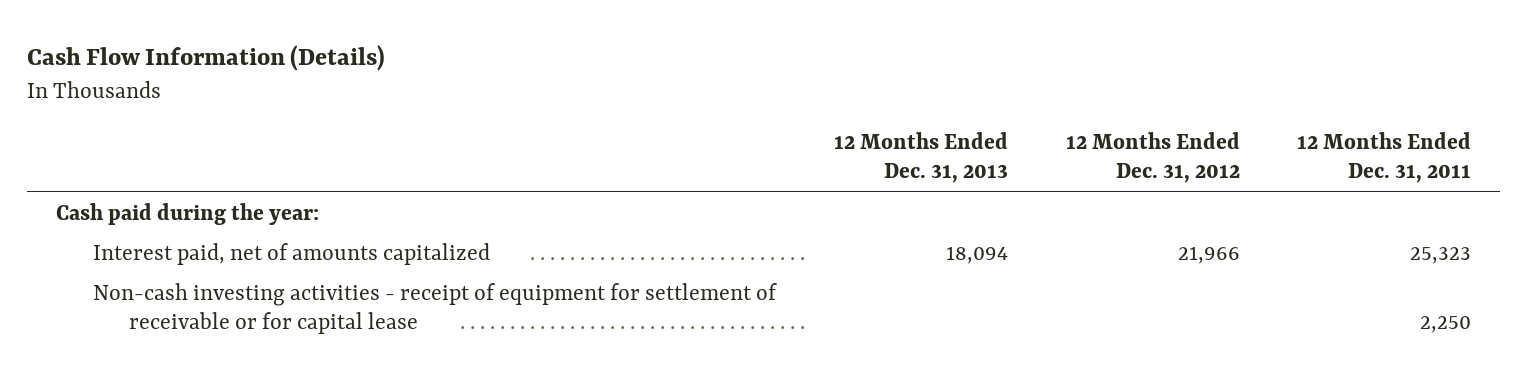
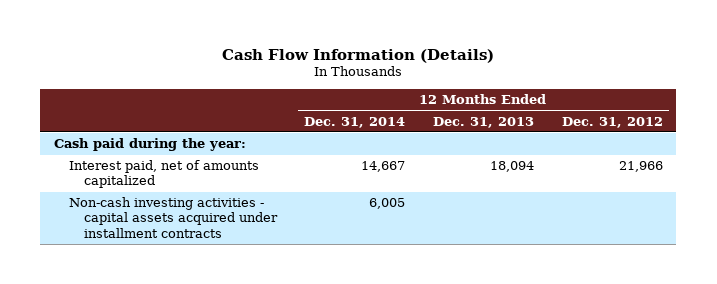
[1297,132,1472,184] 12 Months Ended Dec. 31, 2011 -> none
none -> [304,116,406,128] Dec. 31, 2014
[92,283,777,335] Non-cash investing activities - receipt of equipment for settlement of receivable or for capital lease -> [68,197,278,238] Non-cash investing activities - capital assets acquired under installment contracts

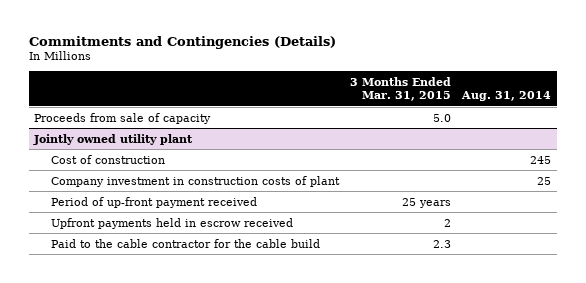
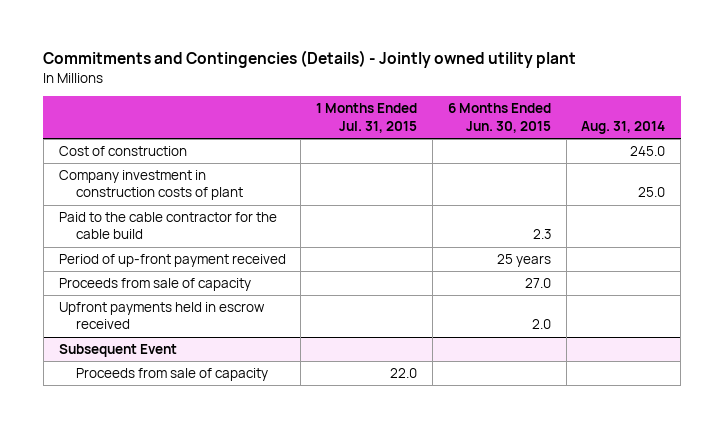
[28,35,336,49] Commitments and Contingencies (Details) -> [43,50,577,69] Commitments and Contingencies (Details) - Jointly owned utility plant
[350,77,452,101] 3 Months Ended Mar. 31, 2015 -> none
none -> [316,103,418,133] 1 Months Ended Jul. 31, 2015
none -> [447,103,551,133] 6 Months Ended Jun. 30, 2015
none -> [58,146,187,157] Cost of construction
none -> [58,170,244,201] Company investment in construction costs of plant
none -> [58,212,277,240] Paid to the cable contractor for the cable build
none -> [58,254,286,268] Period of up-front payment received
[50,154,165,164] Cost of construction -> none
[50,175,340,187] Company investment in construction costs of plant -> none
[50,196,257,208] Period of up-front payment received -> none
[50,217,293,229] Upfront payments held in escrow received -> none
[50,238,320,248] Paid to the cable contractor for the cable build -> none
none -> [58,302,265,330] Upfront payments held in escrow received
[33,133,194,145] Jointly owned utility plant -> [58,344,177,358] Subsequent Event
none -> [76,368,269,382] Proceeds from sale of capacity

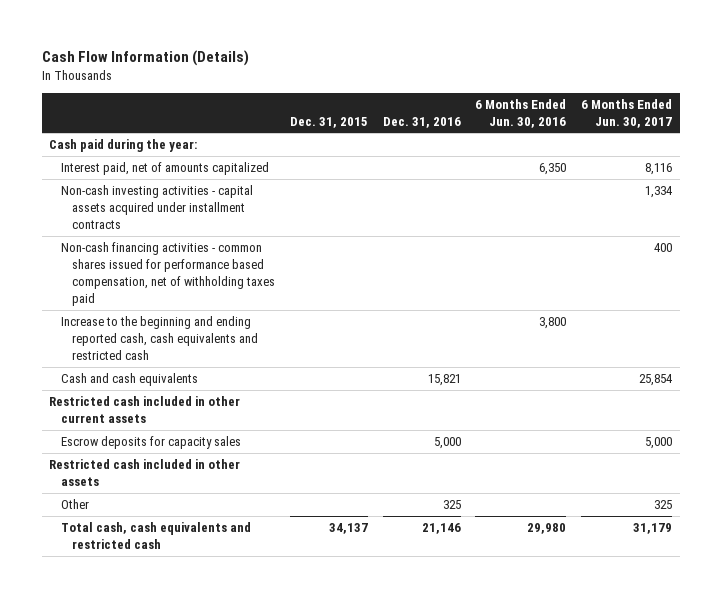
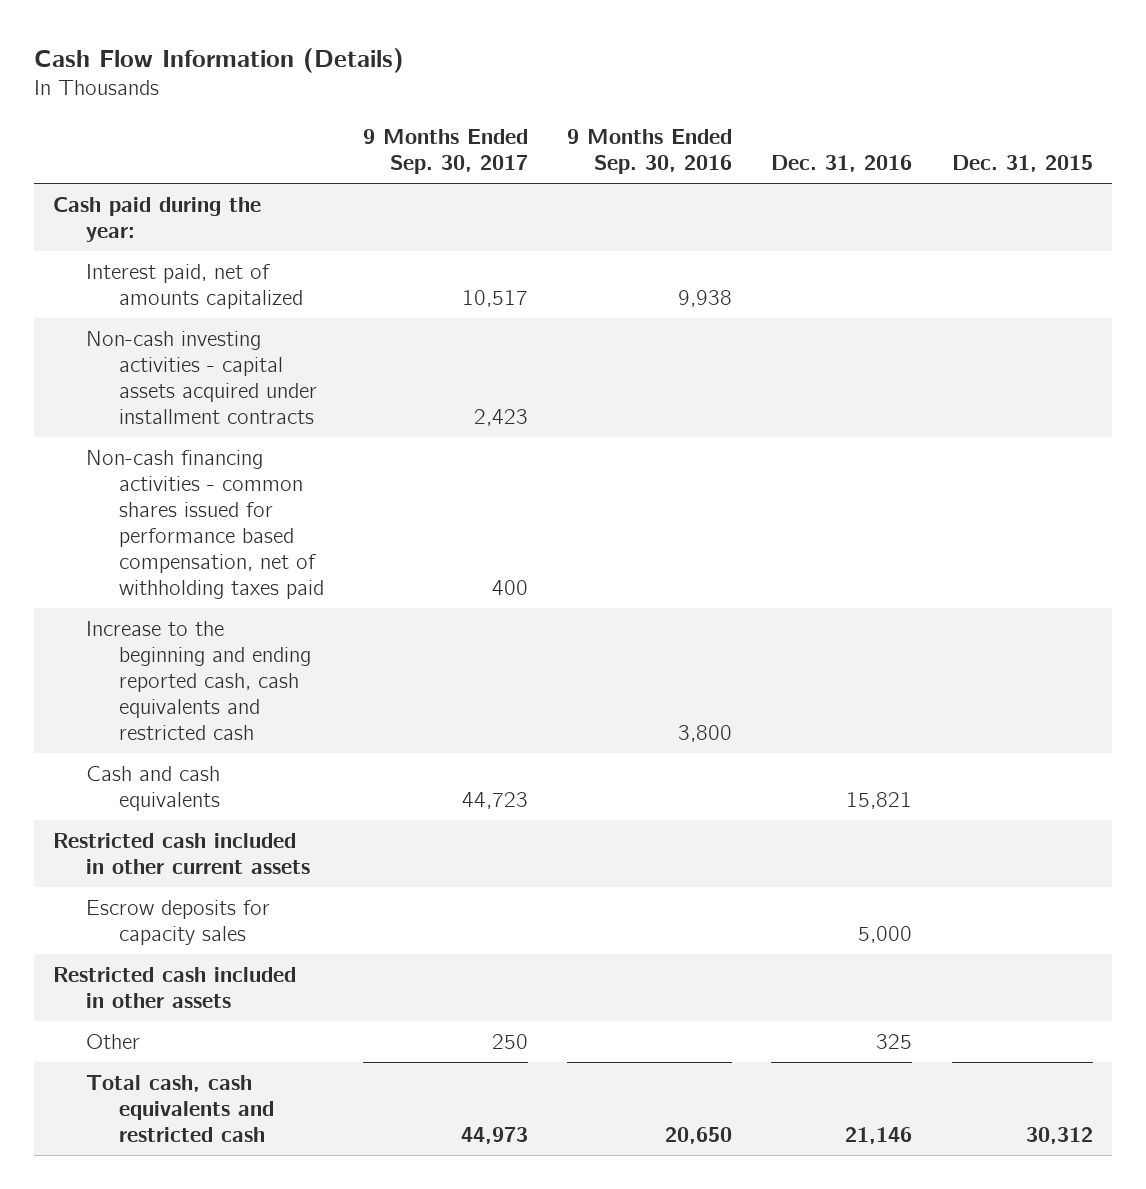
[475,98,567,128] 6 Months Ended Jun. 30, 2016 -> none
[581,98,673,128] 6 Months Ended Jun. 30, 2017 -> none
none -> [363,129,529,175] 9 Months Ended Sep. 30, 2017
none -> [567,129,733,175] 9 Months Ended Sep. 30, 2016
[328,523,368,535] 34,137 -> [1025,1126,1093,1144] 30,312

